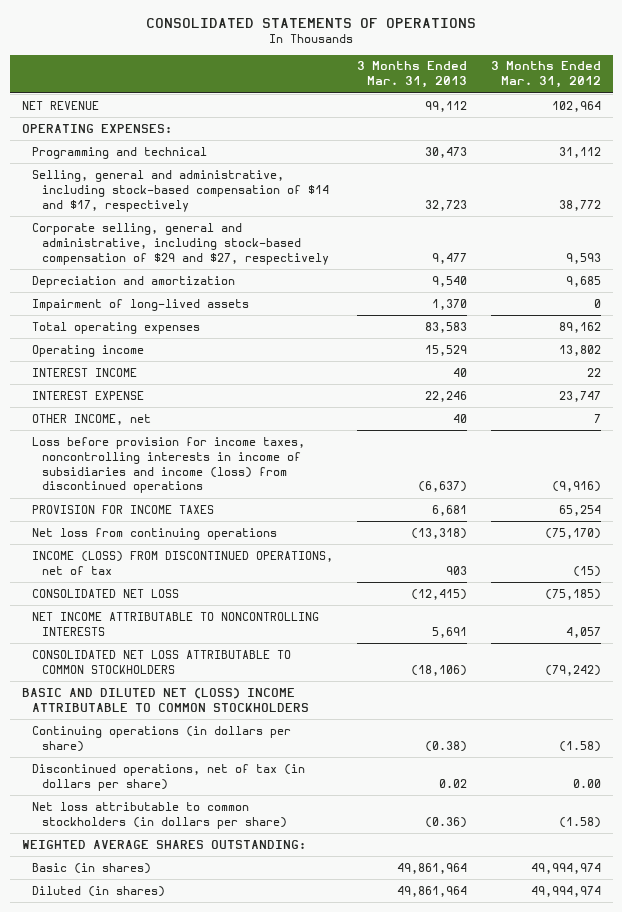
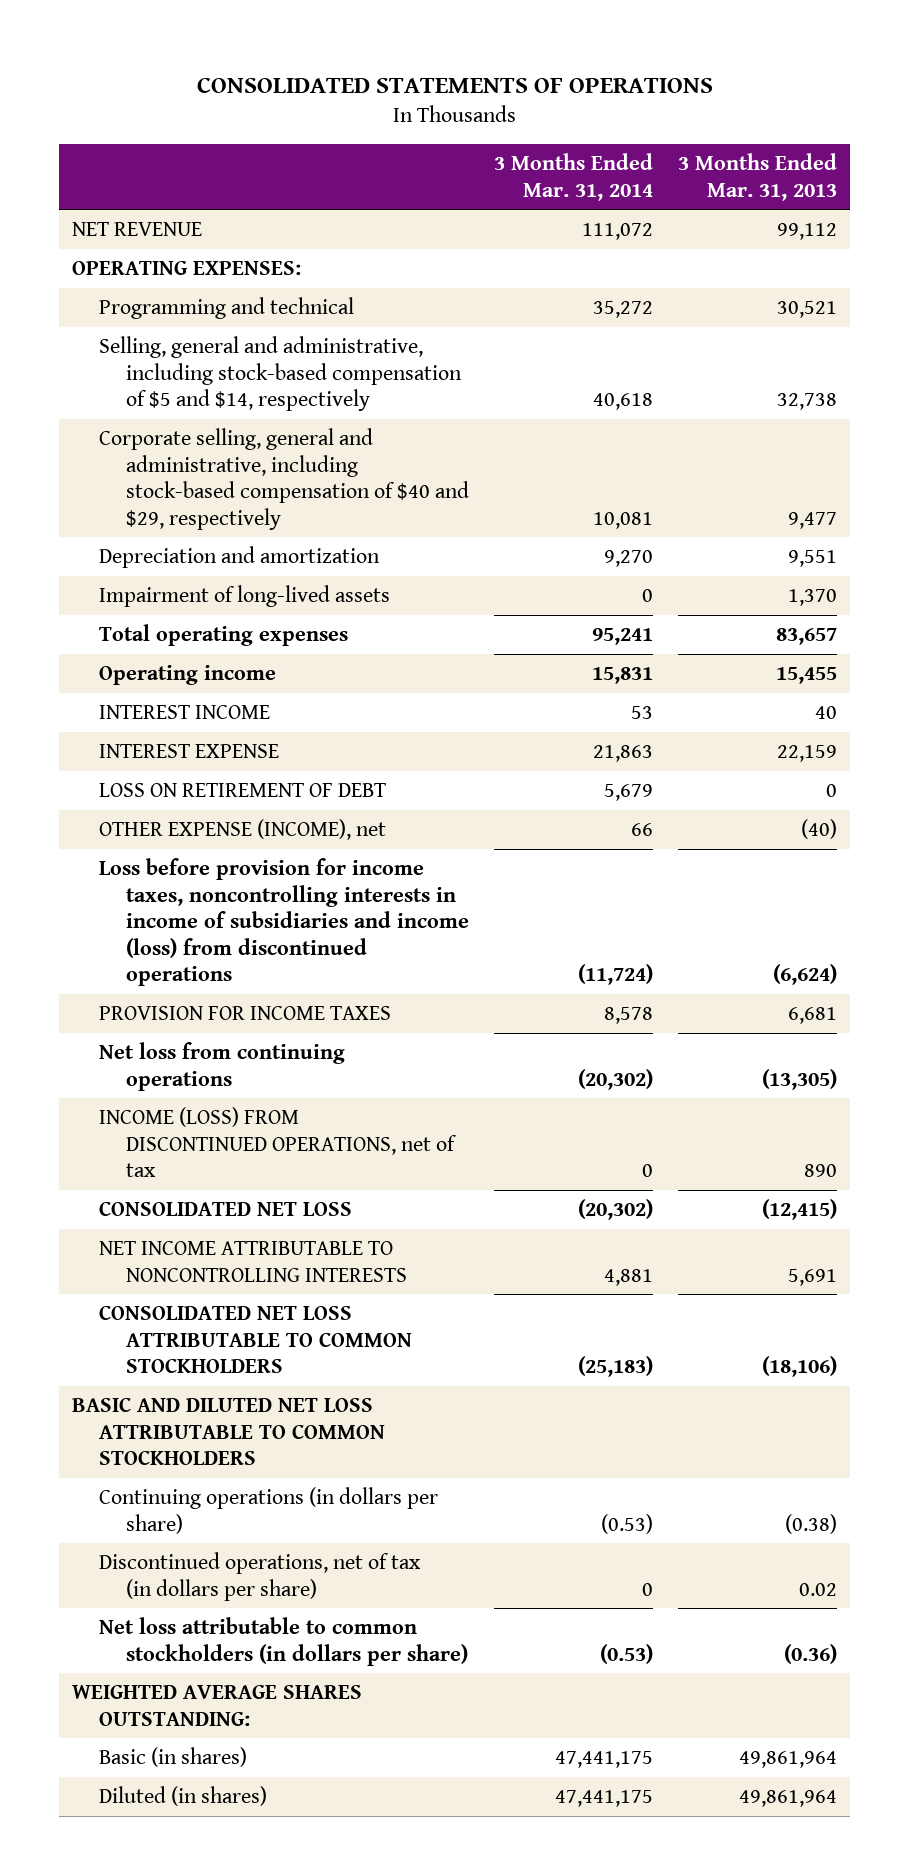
[490,61,601,89] 3 Months Ended Mar. 31, 2012 -> none
none -> [494,153,654,201] 3 Months Ended Mar. 31, 2014
[424,146,467,158] 30,473 -> [777,300,838,318] 30,521
[31,169,330,212] Selling, general and administrative, including stock-based compensation of $14 and $17, respectively -> [98,335,462,412] Selling, general and administrative, including stock-based compensation of $5 and $14, respectively
[424,199,467,211] 32,723 -> [777,393,838,411] 32,738
[31,222,330,265] Corporate selling, general and administrative, including stock-based compensation of $29 and $27, respectively -> [98,427,469,530] Corporate selling, general and administrative, including stock-based compensation of $40 and $29, respectively
[431,275,467,287] 9,540 -> [788,549,838,567] 9,551
[424,321,467,333] 83,583 -> [776,627,838,645] 83,657
[424,344,467,356] 15,529 -> [776,666,838,684] 15,455
[424,390,467,402] 22,246 -> [777,744,838,762] 22,159
none -> [98,782,386,797] LOSS ON RETIREMENT OF DEBT
[31,413,151,425] OTHER INCOME, net -> [98,818,386,840] OTHER EXPENSE (INCOME), net
[452,413,467,423] 40 -> [801,818,838,839] (40)
[417,481,467,493] (6,637) -> [773,964,838,986] (6,624)
[410,527,467,539] (13,318) -> [762,1068,838,1090] (13,305)
[445,565,467,575] 903 -> [804,1164,838,1178] 890
[21,687,309,712] BASIC AND DILUTED NET (LOSS) INCOME ATTRIBUTABLE TO COMMON STOCKHOLDERS -> [72,1396,385,1466] BASIC AND DILUTED NET LOSS ATTRIBUTABLE TO COMMON STOCKHOLDERS

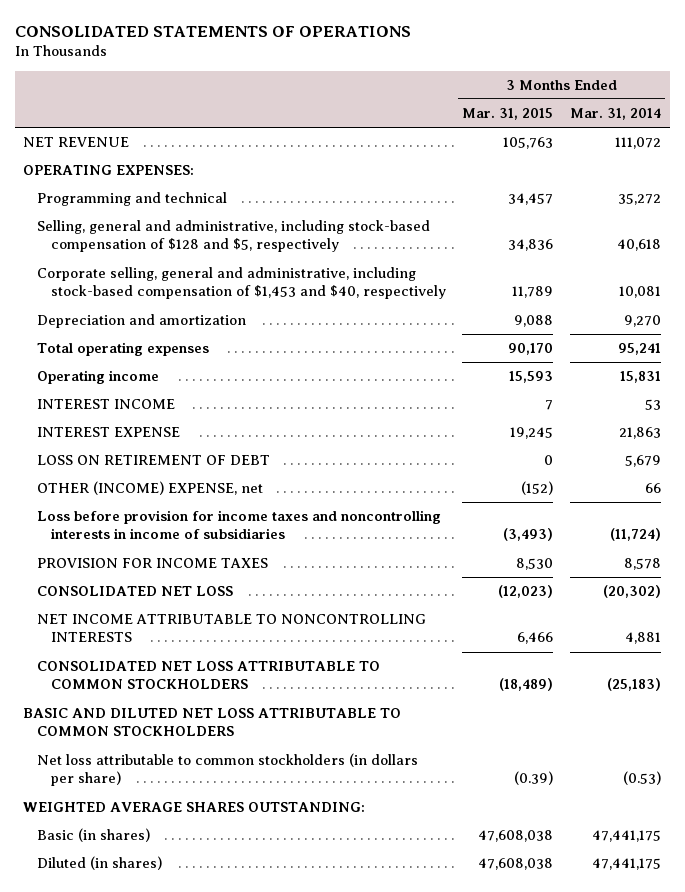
[678,153,838,201] 3 Months Ended Mar. 31, 2013 -> none
none -> [462,107,554,120] Mar. 31, 2015
[98,335,462,412] Selling, general and administrative, including stock-based compensation of $5 and $14, respectively -> [36,219,430,253] Selling, general and administrative, including stock-based compensation of $128 and $5, respectively
[98,427,469,530] Corporate selling, general and administrative, including stock-based compensation of $40 and $29, respectively -> [36,266,446,300] Corporate selling, general and administrative, including stock-based compensation of $1,453 and $40, respectively
[98,584,390,607] Impairment of long-lived assets -> none
[98,818,386,840] OTHER EXPENSE (INCOME), net -> [36,480,263,495] OTHER (INCOME) EXPENSE, net
[98,857,469,987] Loss before provision for income taxes, noncontrolling interests in income of subsidiaries and income (loss) from discontinued operations -> [36,509,441,540] Loss before provision for income taxes and noncontrolling interests in income of subsidiaries
[98,1041,345,1091] Net loss from continuing operations -> none
[98,1106,457,1178] INCOME (LOSS) FROM DISCONTINUED OPERATIONS, net of tax -> none
[98,1486,438,1534] Continuing operations (in dollars per share) -> none
[98,1551,421,1601] Discontinued operations, net of tax (in dollars per share) -> none

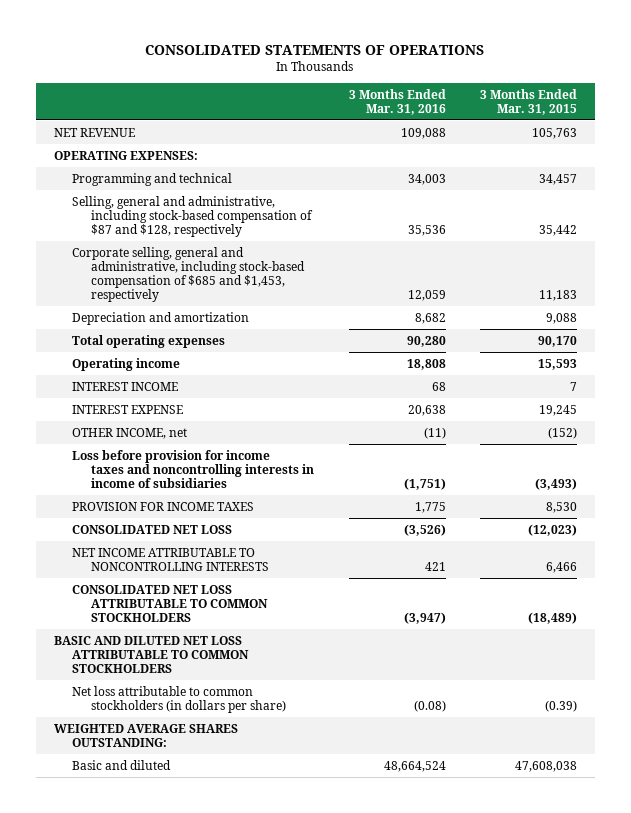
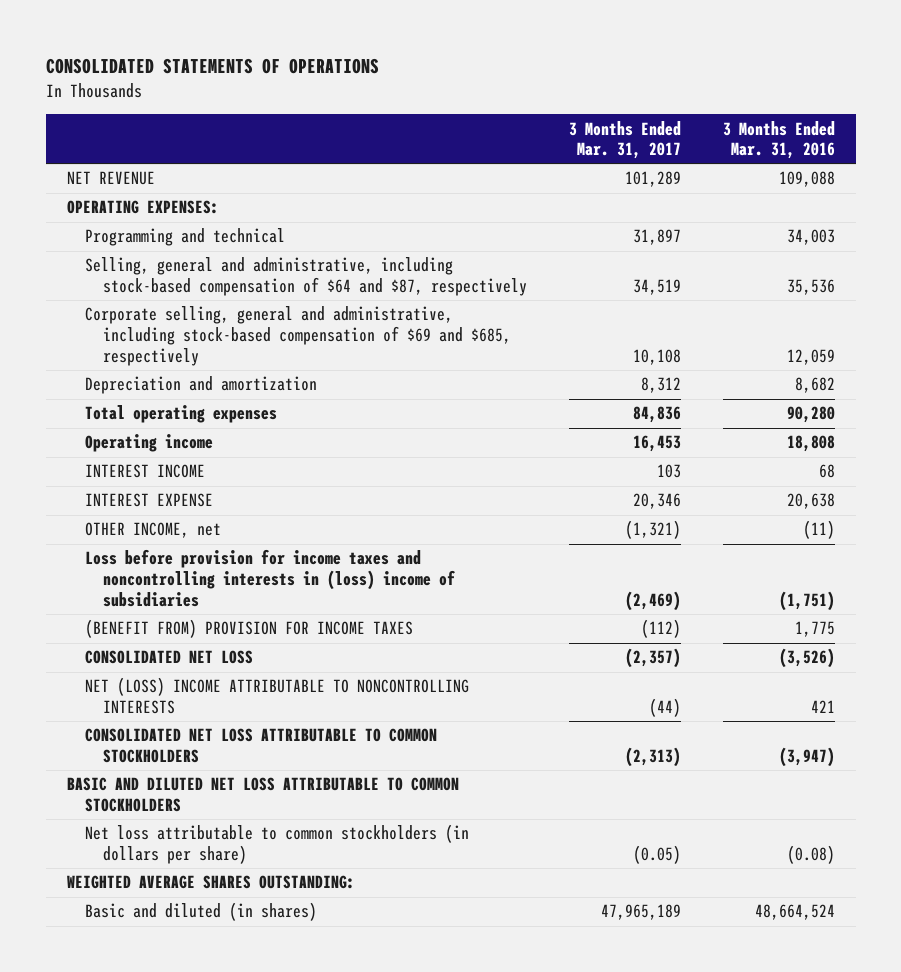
[480,88,578,115] 3 Months Ended Mar. 31, 2015 -> none
none -> [569,120,682,160] 3 Months Ended Mar. 31, 2017
[72,195,313,237] Selling, general and administrative, including stock-based compensation of $87 and $128, respectively -> [84,257,528,297] Selling, general and administrative, including stock-based compensation of $64 and $87, respectively
[72,246,305,302] Corporate selling, general and administrative, including stock-based compensation of $685 and $1,453, respectively -> [84,306,512,366] Corporate selling, general and administrative, including stock-based compensation of $69 and $685, respectively
[72,449,314,488] Loss before provision for income taxes and noncontrolling interests in income of subsidiaries -> [84,549,456,607] Loss before provision for income taxes and noncontrolling interests in (loss) income of subsidiaries
[72,501,255,511] PROVISION FOR INCOME TAXES -> [84,619,413,639] (BENEFIT FROM) PROVISION FOR INCOME TAXES
[72,547,269,571] NET INCOME ATTRIBUTABLE TO NONCONTROLLING INTERESTS -> [84,677,469,715] NET (LOSS) INCOME ATTRIBUTABLE TO NONCONTROLLING INTERESTS
[72,759,172,770] Basic and diluted -> [84,902,317,922] Basic and diluted (in shares)

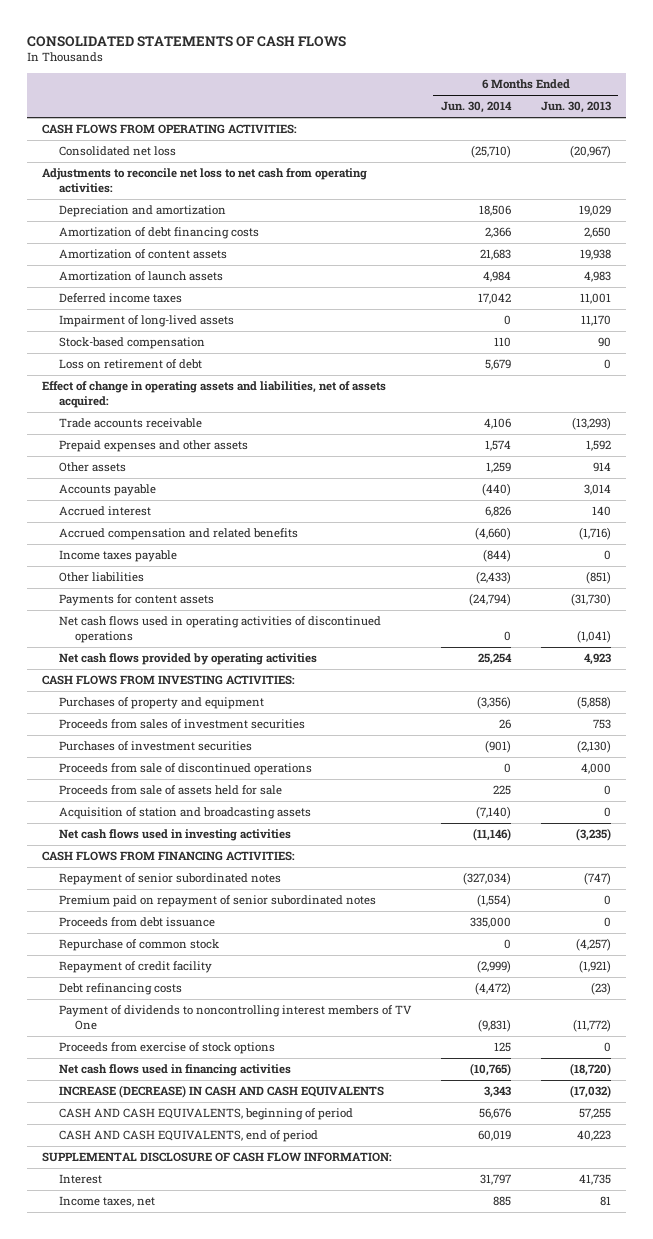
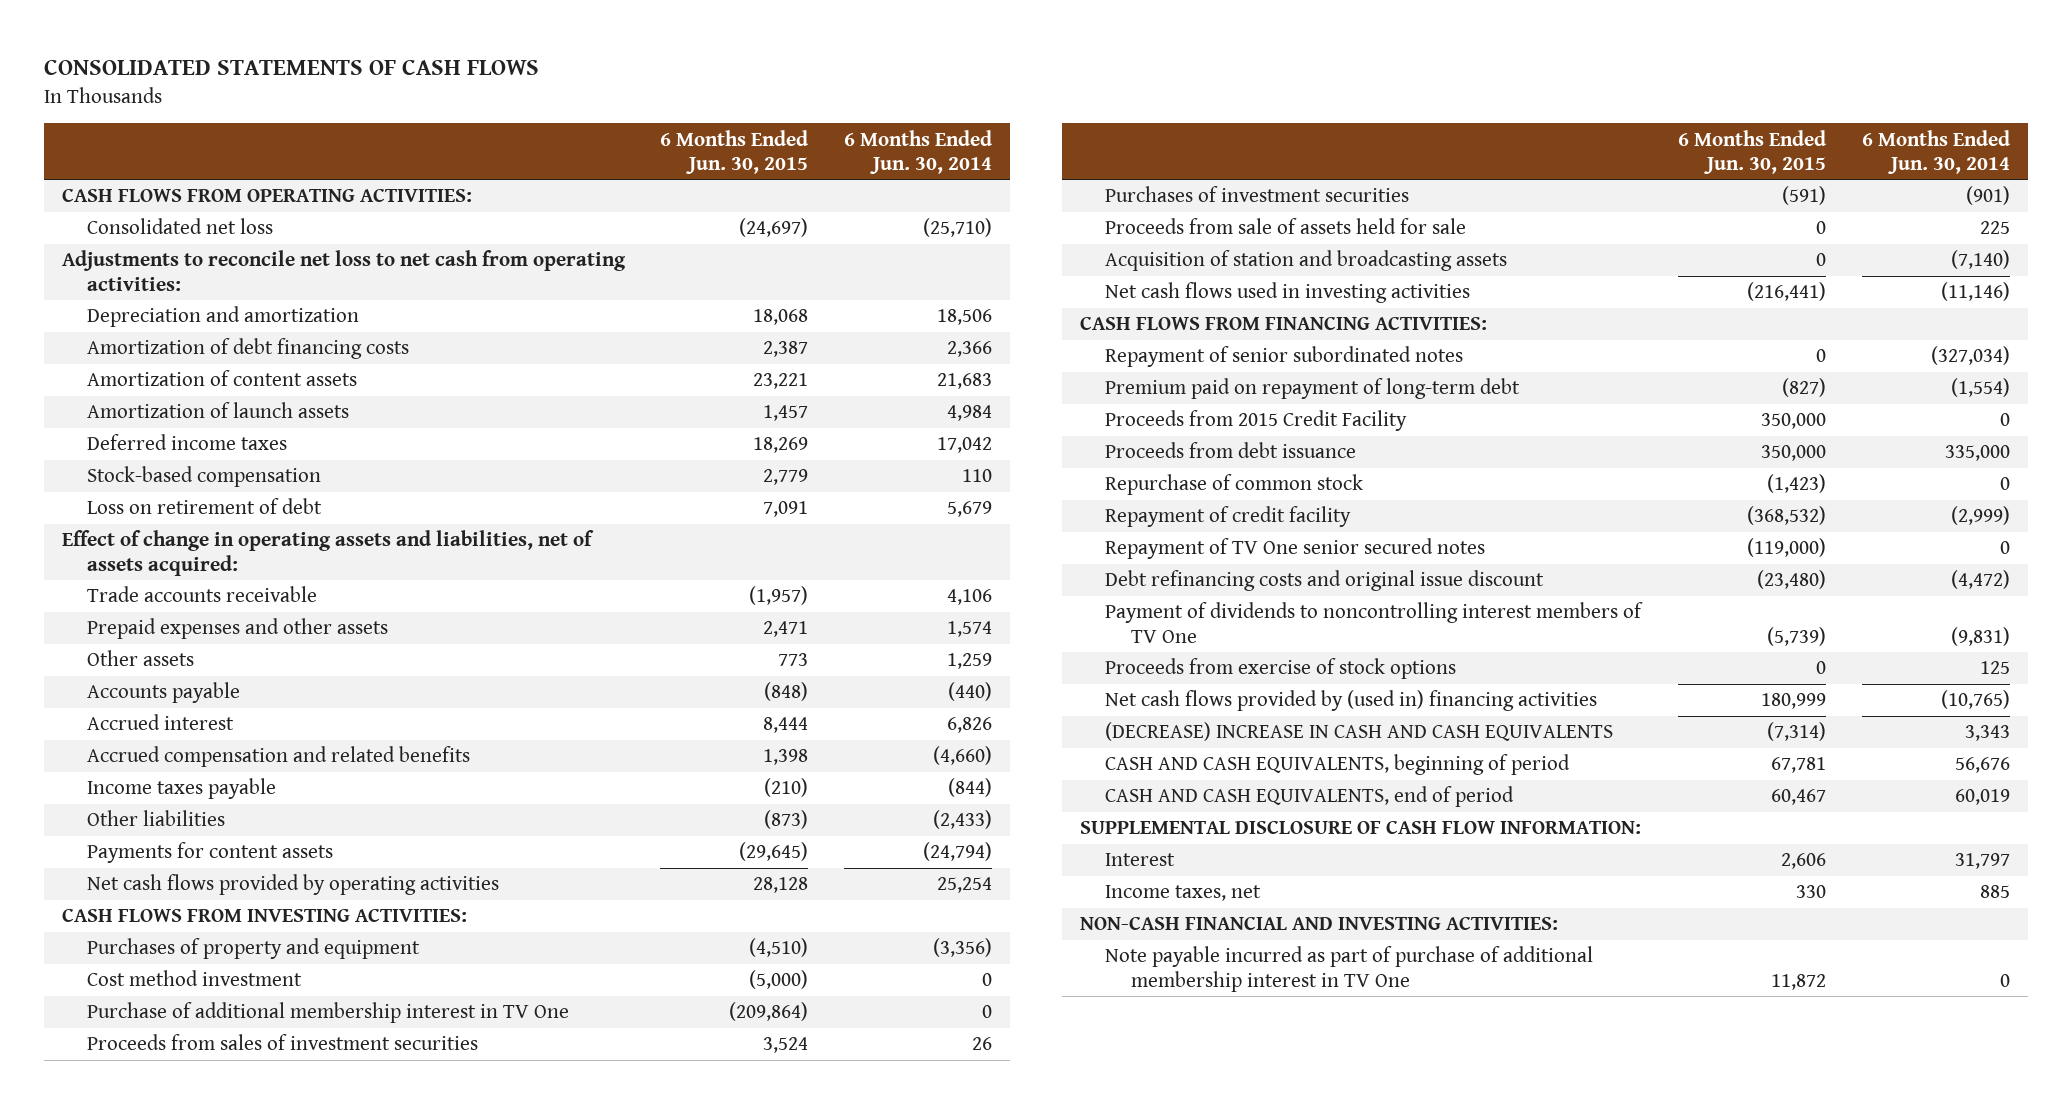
[540,101,611,114] Jun. 30, 2013 -> none
none -> [660,129,809,174] 6 Months Ended Jun. 30, 2015
[58,315,234,328] Impairment of long-lived assets -> none
[58,616,381,643] Net cash flows used in operating activities of discontinued operations -> none
none -> [87,970,303,987] Cost method investment
none -> [87,1002,570,1024] Purchase of additional membership interest in TV One
[58,763,312,776] Proceeds from sale of discontinued operations -> none
[58,895,376,908] Premium paid on repayment of senior subordinated notes -> [1105,378,1521,400] Premium paid on repayment of long-term debt
none -> [1105,410,1408,432] Proceeds from 2015 Credit Facility
none -> [1105,538,1486,560] Repayment of TV One senior secured notes
[58,983,182,996] Debt refinancing costs -> [1105,570,1545,592] Debt refinancing costs and original issue discount
[58,1064,291,1077] Net cash flows used in financing activities -> [1105,690,1598,712] Net cash flows provided by (used in) financing activities
[58,1085,384,1099] INCREASE (DECREASE) IN CASH AND CASH EQUIVALENTS -> [1105,722,1614,742] (DECREASE) INCREASE IN CASH AND CASH EQUIVALENTS
none -> [1079,917,1558,931] NON-CASH FINANCIAL AND INVESTING ACTIVITIES:
none -> [1105,946,1594,992] Note payable incurred as part of purchase of additional membership interest in TV One

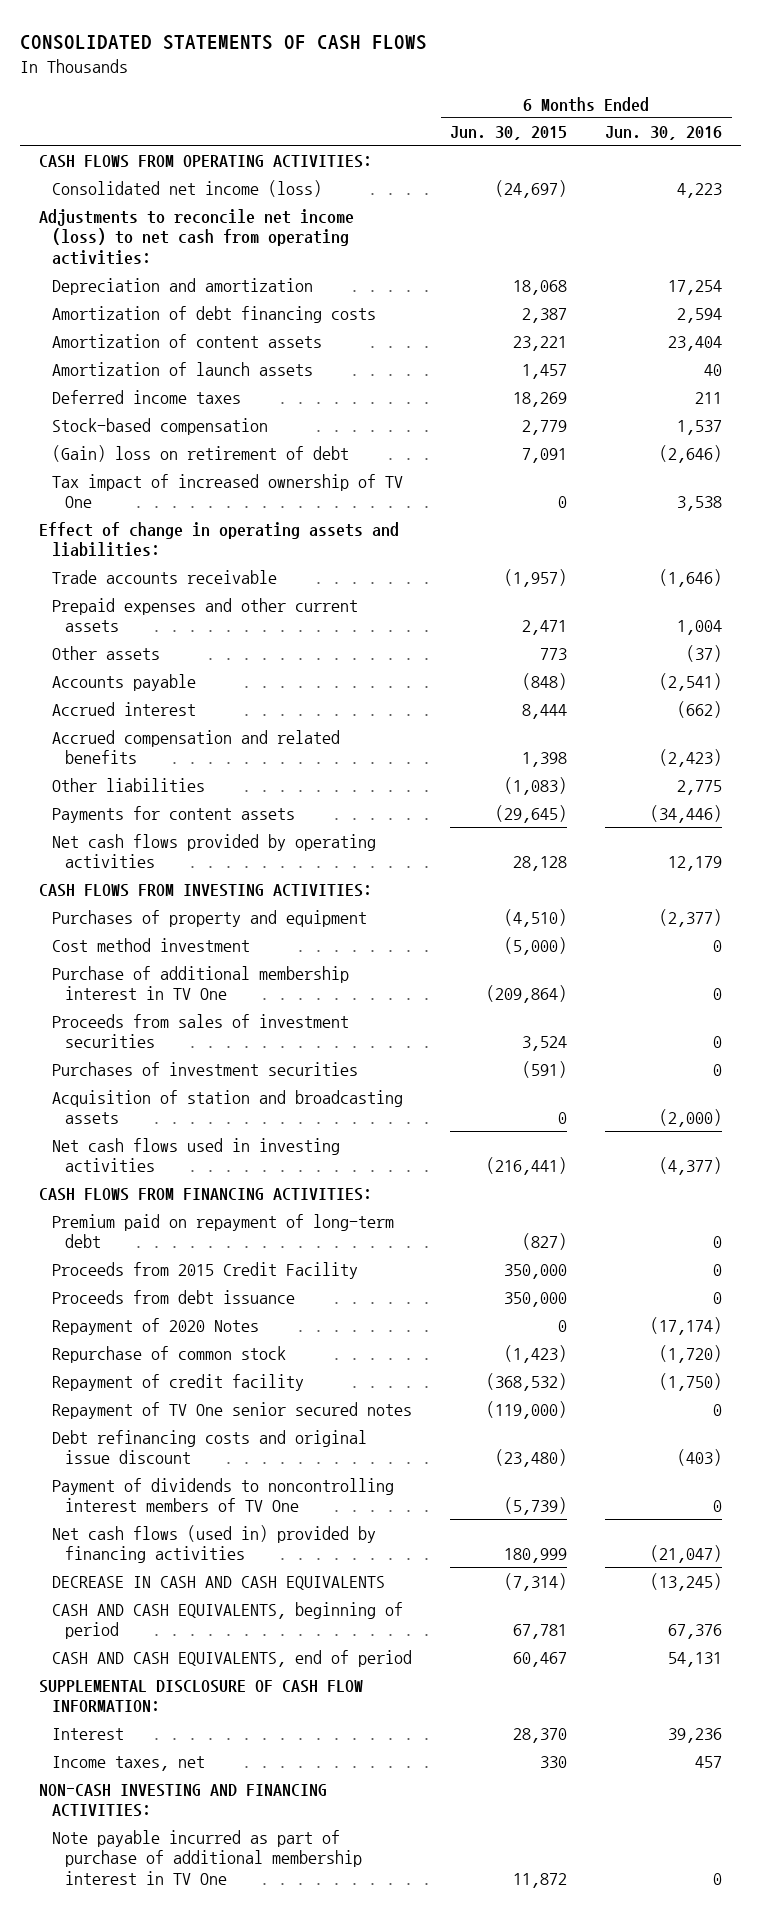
[844,129,993,174] 6 Months Ended Jun. 30, 2014 -> none
none -> [605,126,723,141] Jun. 30, 2016
[87,218,274,235] Consolidated net loss -> [52,179,323,197] Consolidated net income (loss)
[61,250,626,291] Adjustments to reconcile net loss to net cash from operating activities: -> [39,208,355,265] Adjustments to reconcile net income (loss) to net cash from operating activities:
[87,498,323,515] Loss on retirement of debt -> [52,444,350,462] (Gain) loss on retirement of debt
none -> [52,473,404,509] Tax impact of increased ownership of TV One
[61,530,594,576] Effect of change in operating assets and liabilities, net of assets acquired: -> [39,521,400,558] Effect of change in operating assets and liabilities:
[87,618,389,640] Prepaid expenses and other assets -> [52,597,359,633] Prepaid expenses and other current assets
[87,778,277,800] Income taxes payable -> none
[764,810,809,830] (873) -> [504,776,568,795] (1,083)
[1105,218,1467,235] Proceeds from sale of assets held for sale -> none
[1105,346,1464,368] Repayment of senior subordinated notes -> none
none -> [52,1317,260,1335] Repayment of 2020 Notes
[1105,658,1457,680] Proceeds from exercise of stock options -> none
[1105,690,1598,712] Net cash flows provided by (used in) financing activities -> [52,1524,377,1564] Net cash flows (used in) provided by financing activities
[1105,722,1614,742] (DECREASE) INCREASE IN CASH AND CASH EQUIVALENTS -> [52,1575,386,1590] DECREASE IN CASH AND CASH EQUIVALENTS
[1781,853,1827,870] 2,606 -> [513,1727,568,1743] 28,370
[1079,917,1558,931] NON-CASH FINANCIAL AND INVESTING ACTIVITIES: -> [39,1783,328,1818] NON-CASH INVESTING AND FINANCING ACTIVITIES:

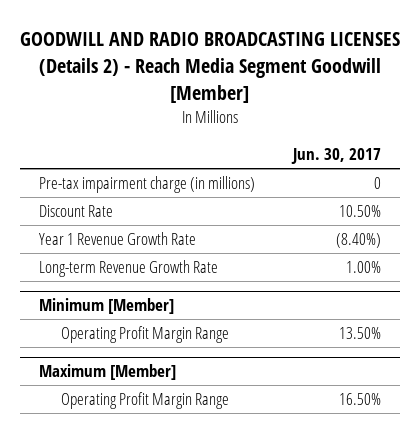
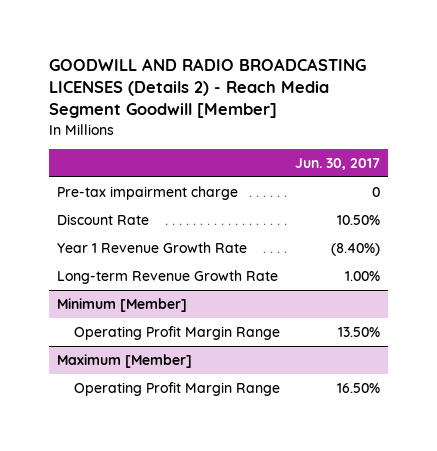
[38,176,255,194] Pre-tax impairment charge (in millions) -> [56,185,238,200] Pre-tax impairment charge

